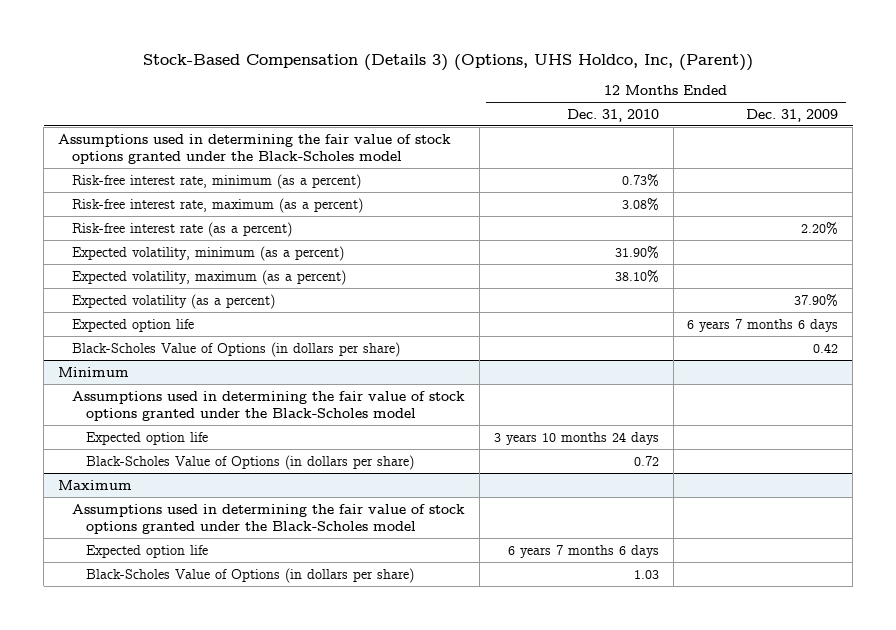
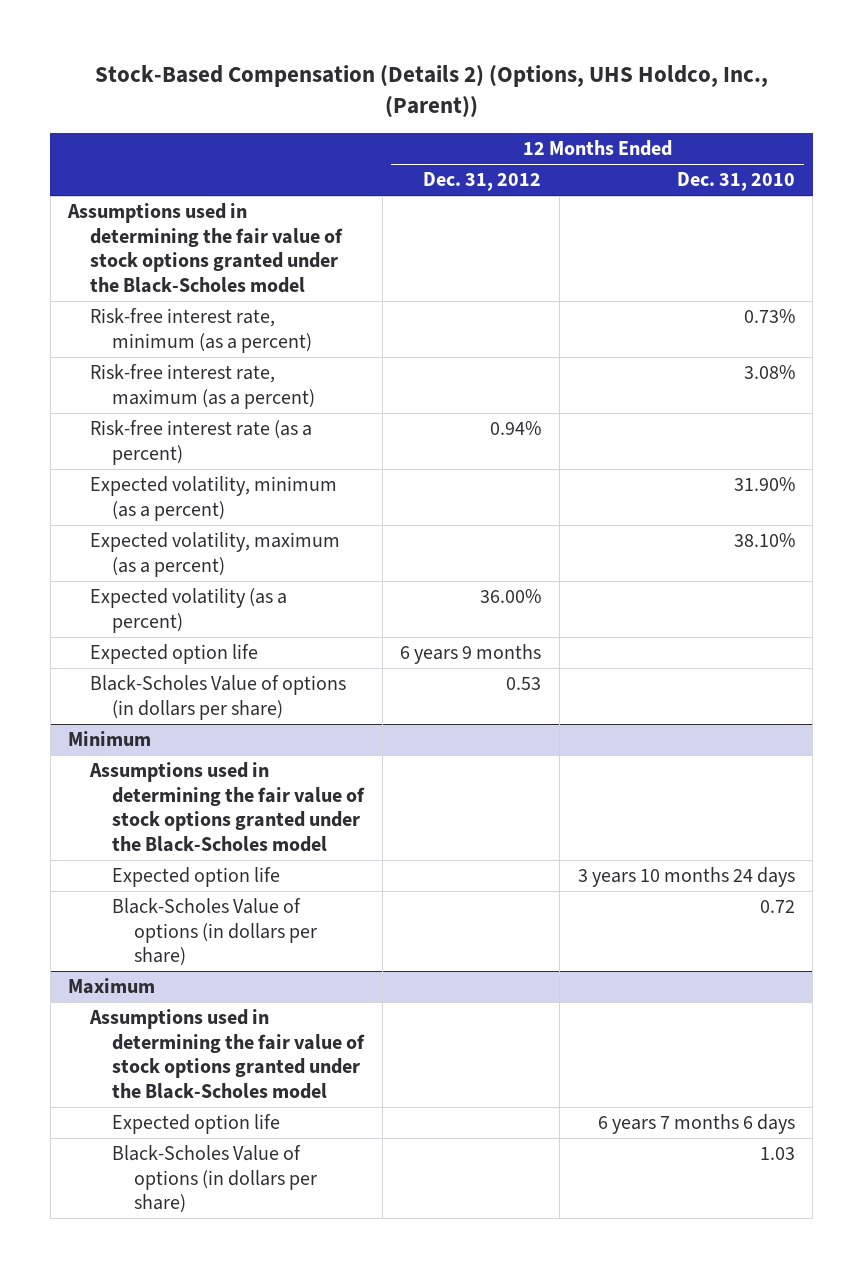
[143,53,754,71] Stock-Based Compensation (Details 3) (Options, UHS Holdco, Inc, (Parent)) -> [94,64,768,118] Stock-Based Compensation (Details 2) (Options, UHS Holdco, Inc., (Parent))
[746,108,839,122] Dec. 31, 2009 -> none
none -> [423,172,542,192] Dec. 31, 2012
[71,341,400,357] Black-Scholes Value of Options (in dollars per share) -> [90,675,347,720] Black-Scholes Value of options (in dollars per share)
[85,454,414,470] Black-Scholes Value of Options (in dollars per share) -> [112,898,317,967] Black-Scholes Value of options (in dollars per share)
[85,567,414,583] Black-Scholes Value of Options (in dollars per share) -> [112,1145,317,1214] Black-Scholes Value of options (in dollars per share)

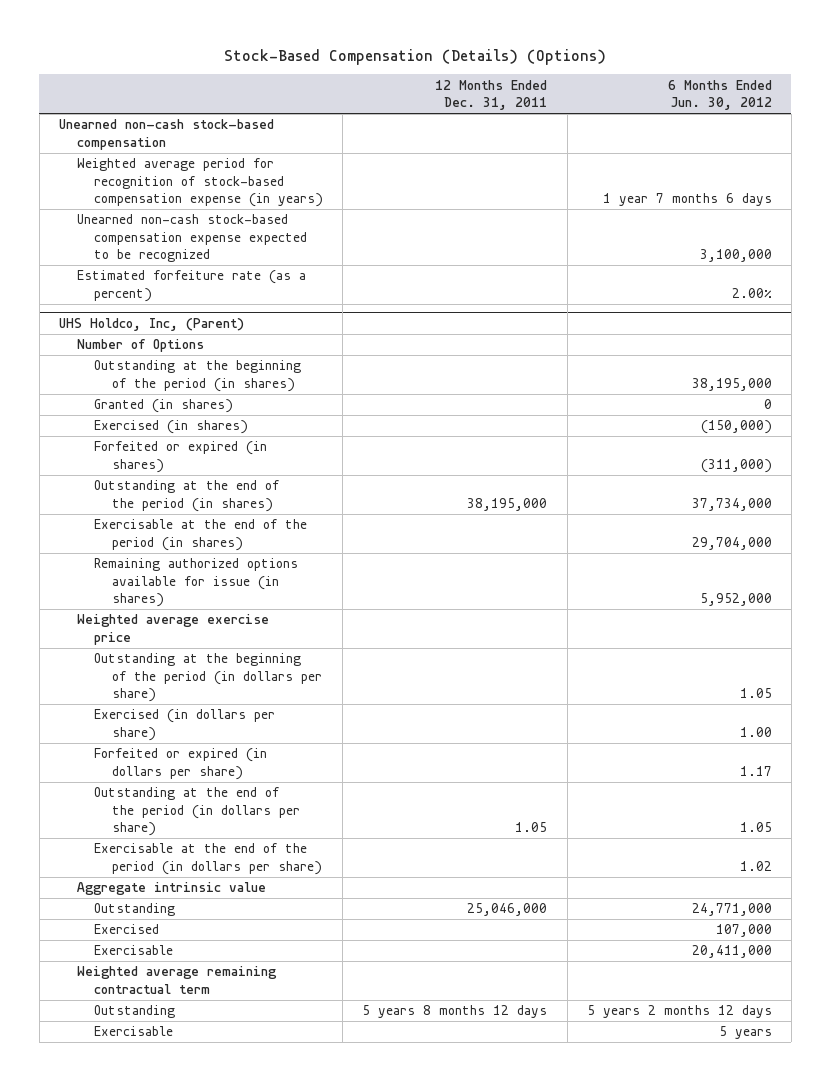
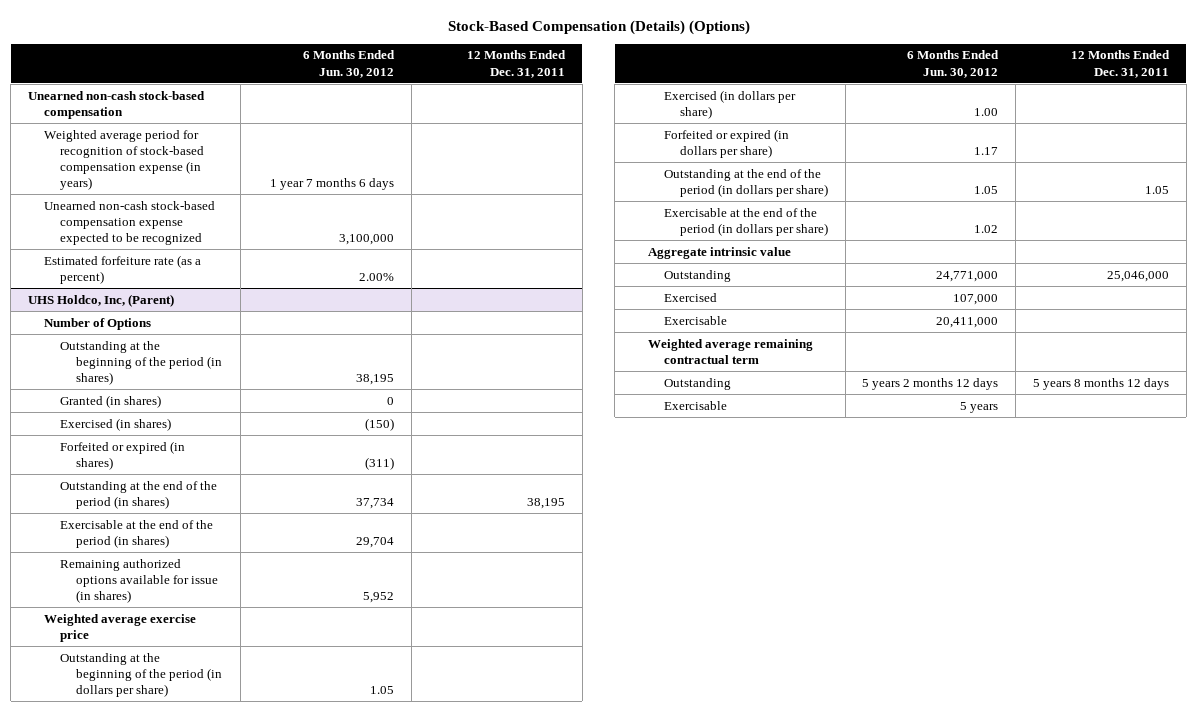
[691,377,772,391] 38,195,000 -> [356,373,395,385] 38,195
[700,420,772,435] (150,000) -> [365,417,395,431] (150)
[700,458,772,473] (311,000) -> [365,456,395,470] (311)
[467,497,548,511] 38,195,000 -> [526,497,565,509] 38,195
[691,497,772,511] 37,734,000 -> [356,497,395,509] 37,734
[691,536,772,550] 29,704,000 -> [356,536,395,548] 29,704
[699,593,772,607] 5,952,000 -> [363,591,395,603] 5,952

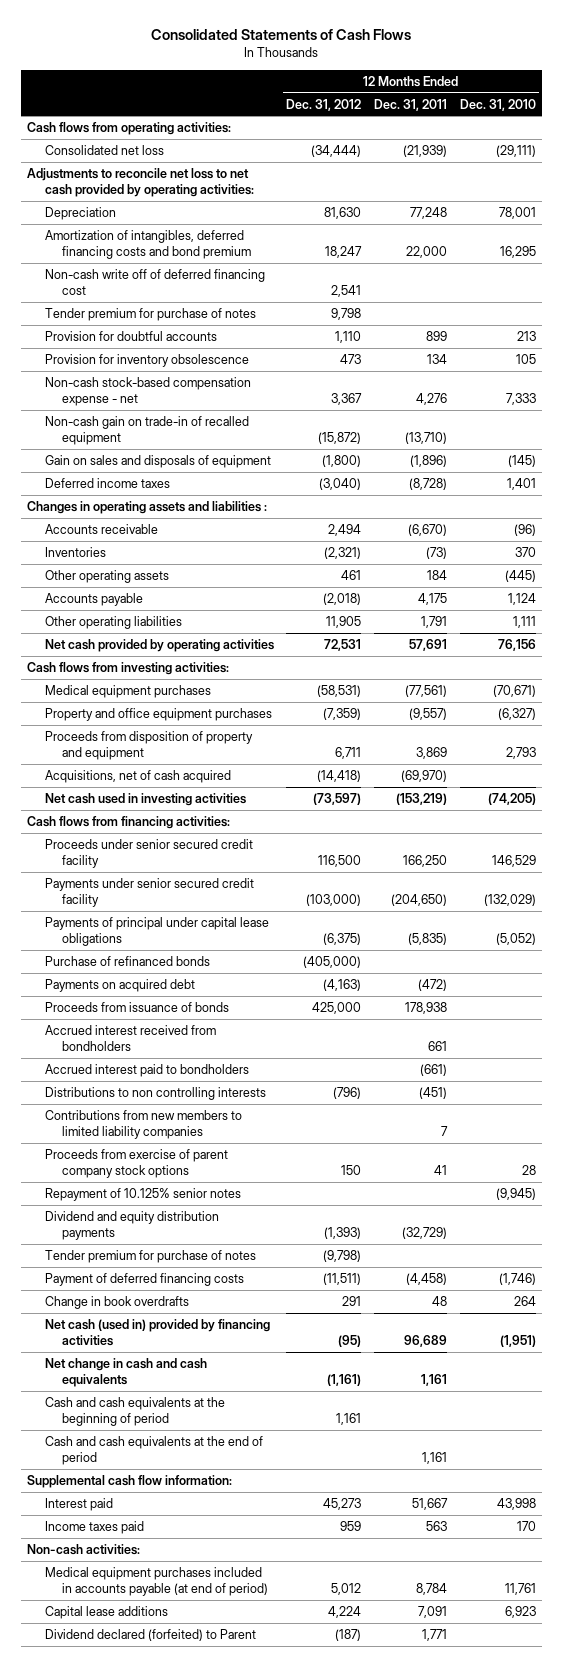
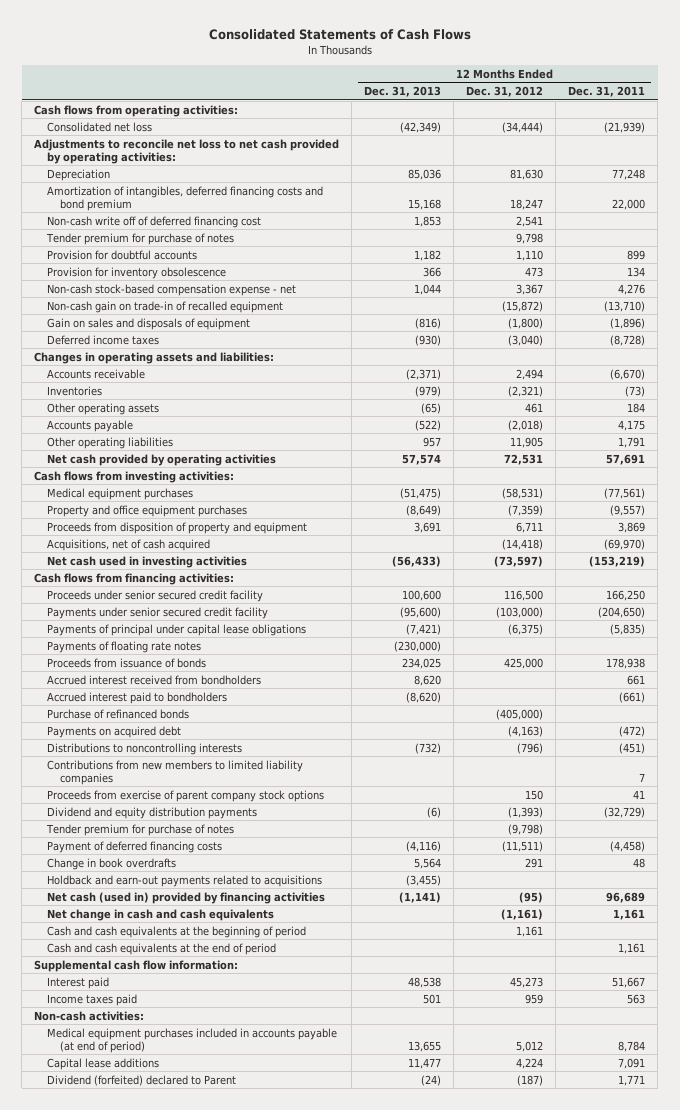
[459,98,536,111] Dec. 31, 2010 -> none
none -> [364,86,442,98] Dec. 31, 2013
[27,500,268,514] Changes in operating assets and liabilities : -> [34,351,275,364] Changes in operating assets and liabilities:
none -> [46,640,201,653] Payments of floating rate notes
[44,955,210,966] Purchase of refinanced bonds -> [46,708,189,719] Purchase of refinanced bonds
[44,978,195,992] Payments on acquired debt -> [46,725,181,738] Payments on acquired debt
[44,1086,266,1100] Distributions to non controlling interests -> [46,742,242,755] Distributions to noncontrolling interests
[44,1187,241,1201] Repayment of 10.125% senior notes -> none
none -> [46,874,322,887] Holdback and earn-out payments related to acquisitions
[44,1628,256,1641] Dividend declared (forfeited) to Parent -> [46,1074,236,1086] Dividend (forfeited) declared to Parent

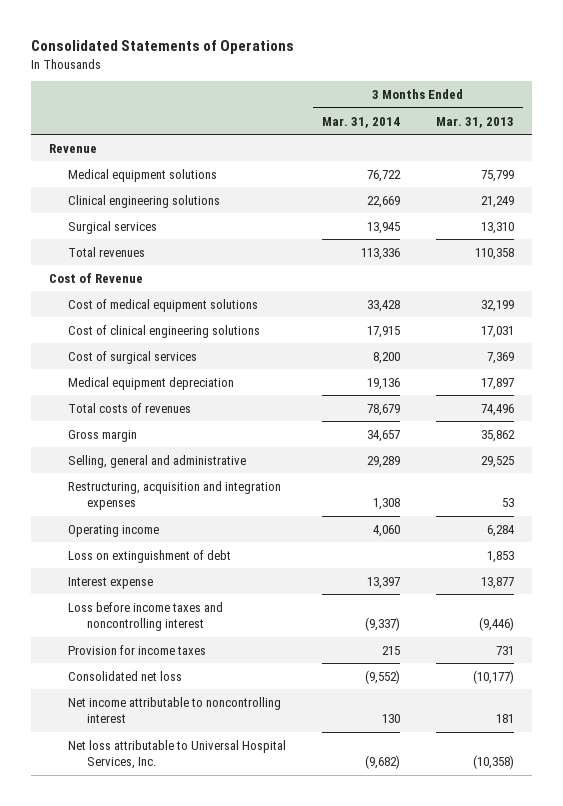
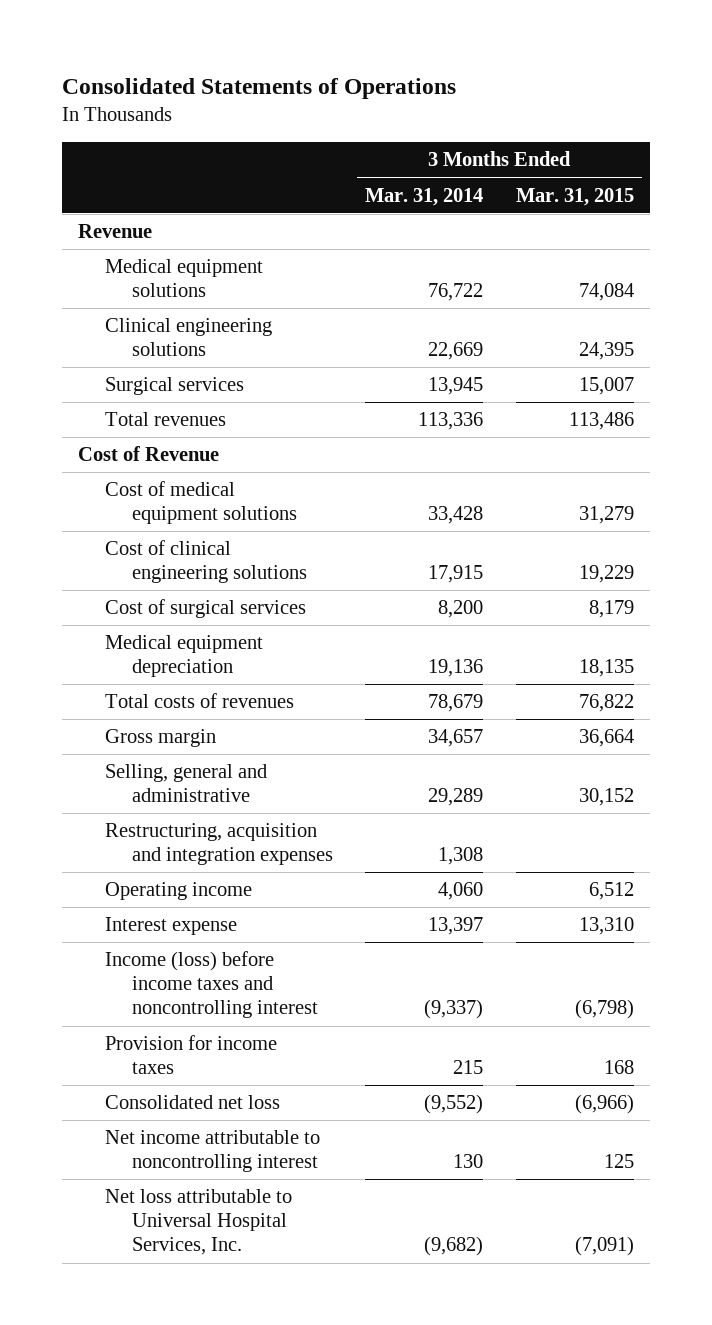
[435,116,514,128] Mar. 31, 2013 -> none
none -> [515,187,634,206] Mar. 31, 2015
[67,549,231,563] Loss on extinguishment of debt -> none
[67,601,223,632] Loss before income taxes and noncontrolling interest -> [105,951,318,1019] Income (loss) before income taxes and noncontrolling interest

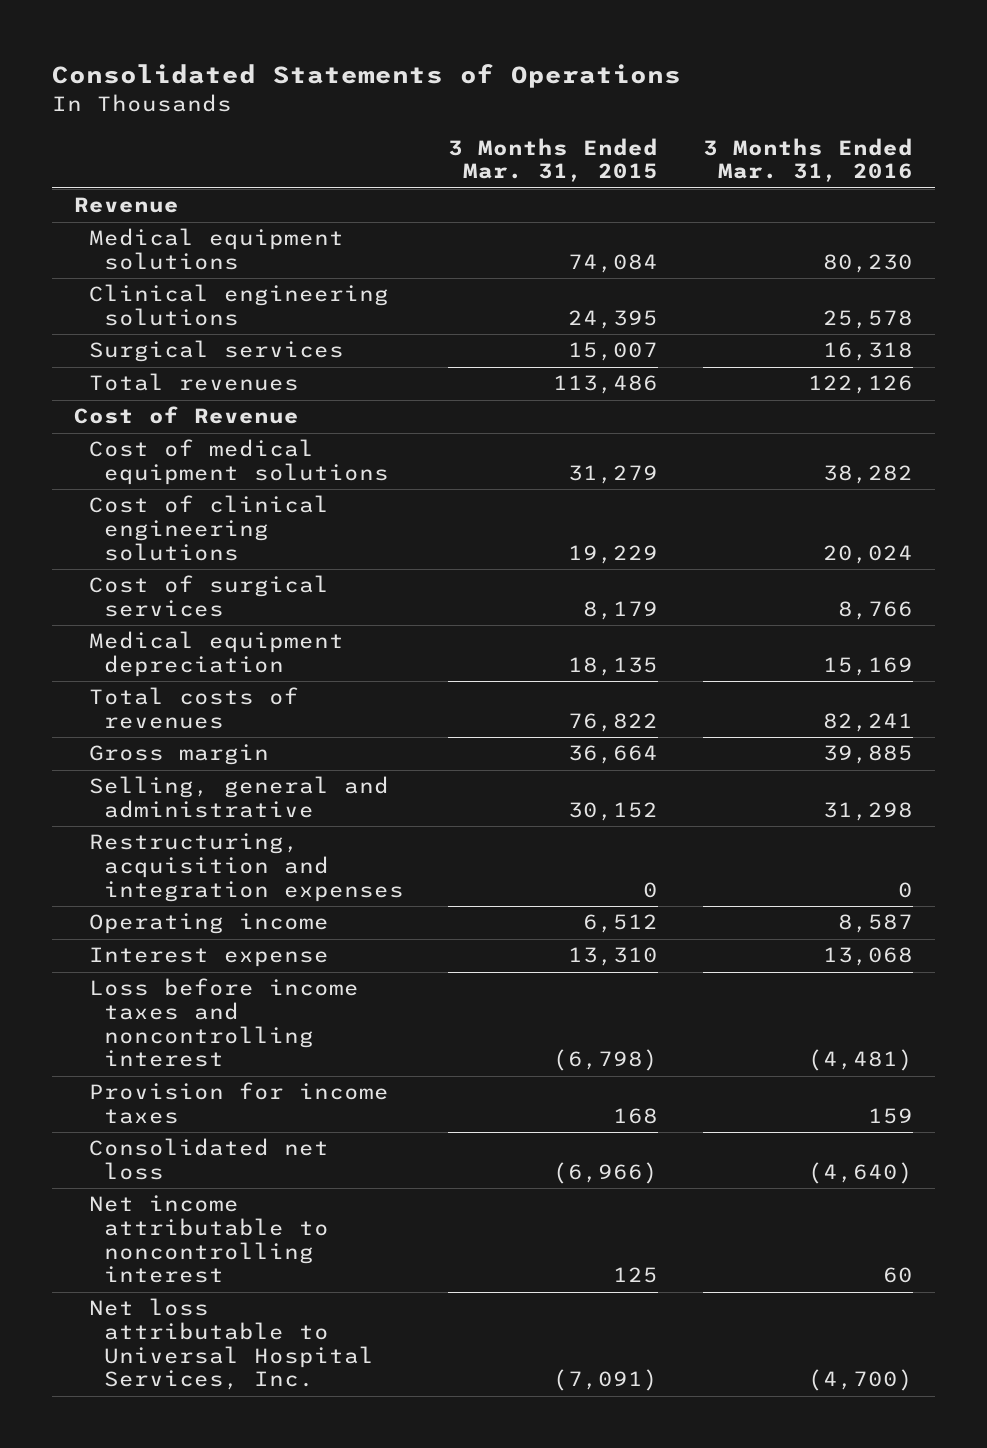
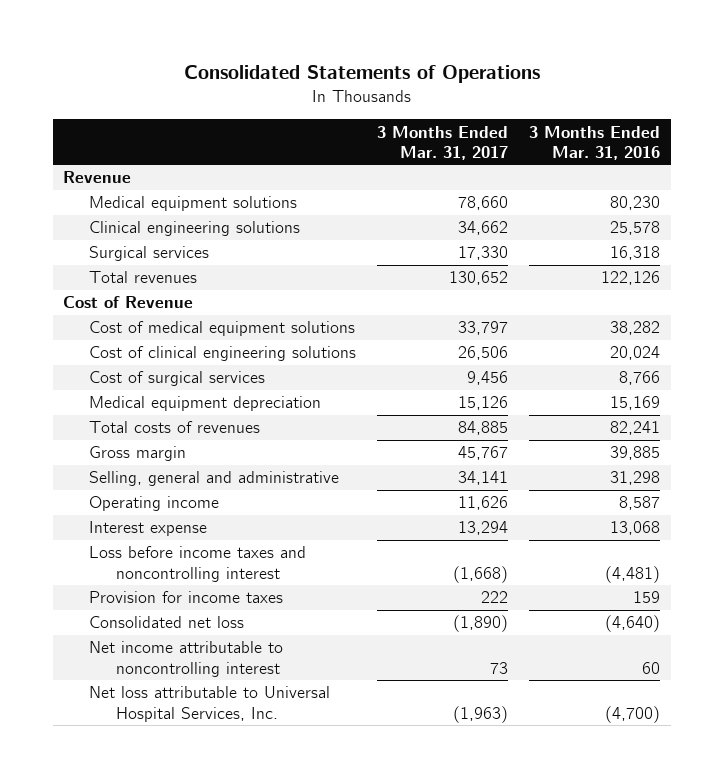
[448,137,659,183] 3 Months Ended Mar. 31, 2015 -> none
none -> [377,125,509,160] 3 Months Ended Mar. 31, 2017
[88,833,404,902] Restructuring, acquisition and integration expenses -> none

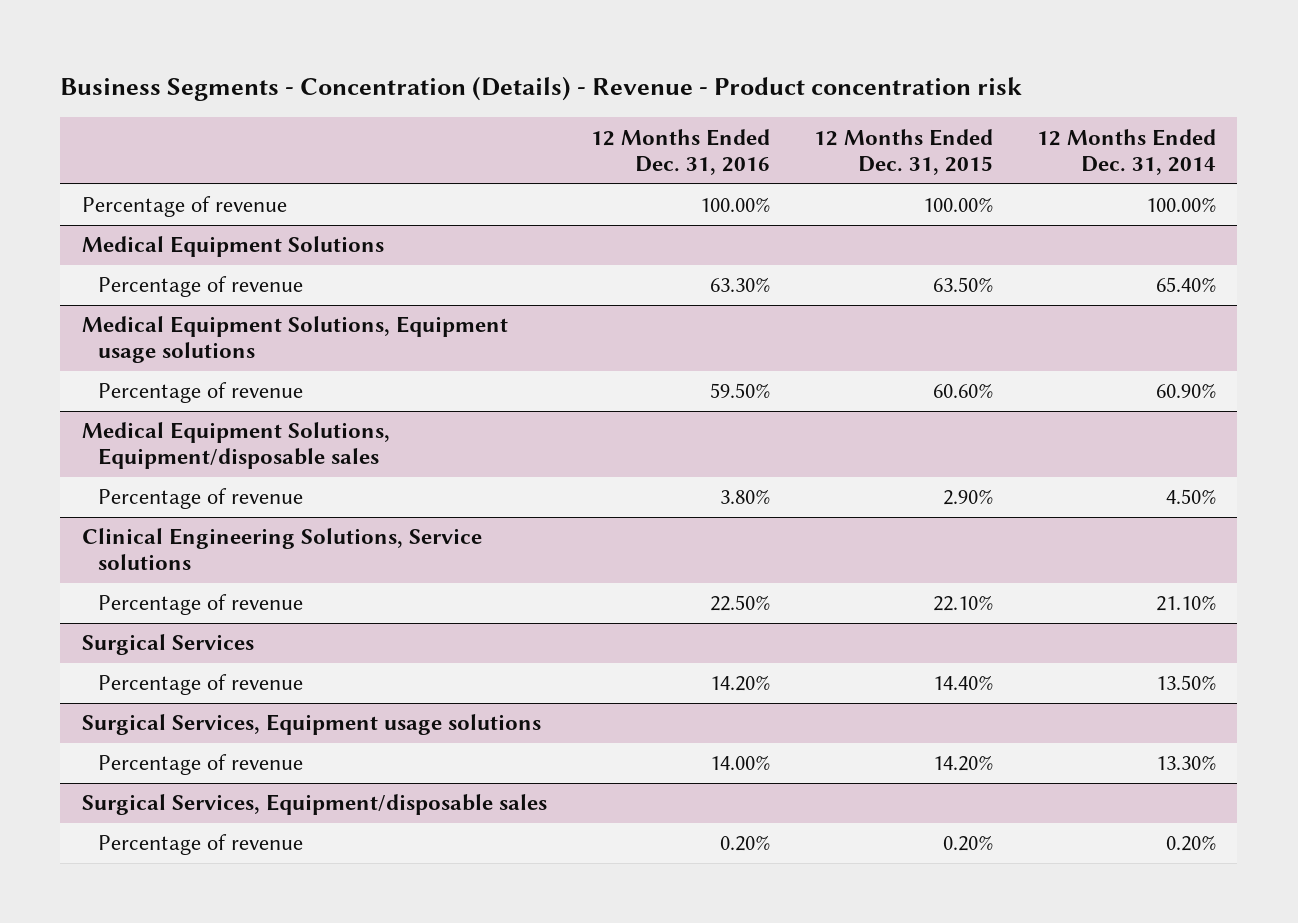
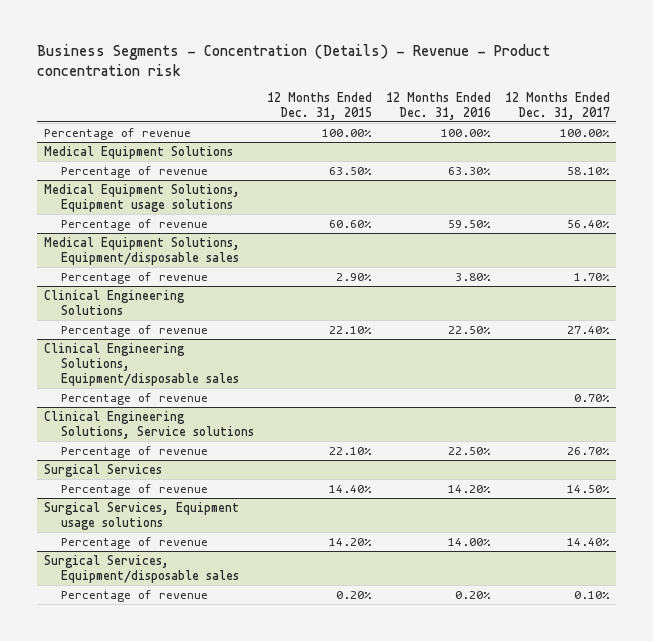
[1036,128,1216,175] 12 Months Ended Dec. 31, 2014 -> none
none -> [504,91,610,120] 12 Months Ended Dec. 31, 2017
none -> [43,289,185,315] Clinical Engineering Solutions
none -> [60,324,208,337] Percentage of revenue
none -> [43,342,239,386] Clinical Engineering Solutions, Equipment/disposable sales
none -> [60,392,208,405] Percentage of revenue

